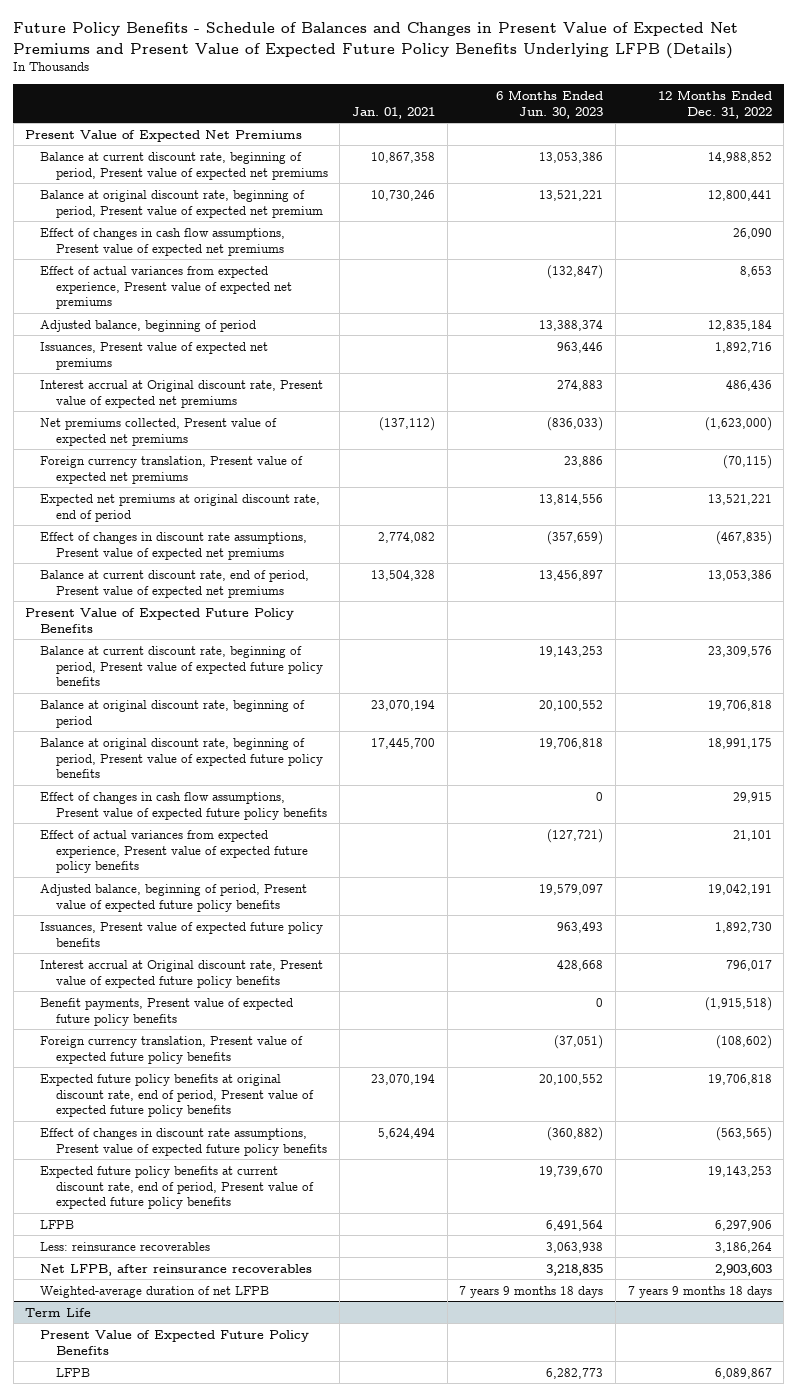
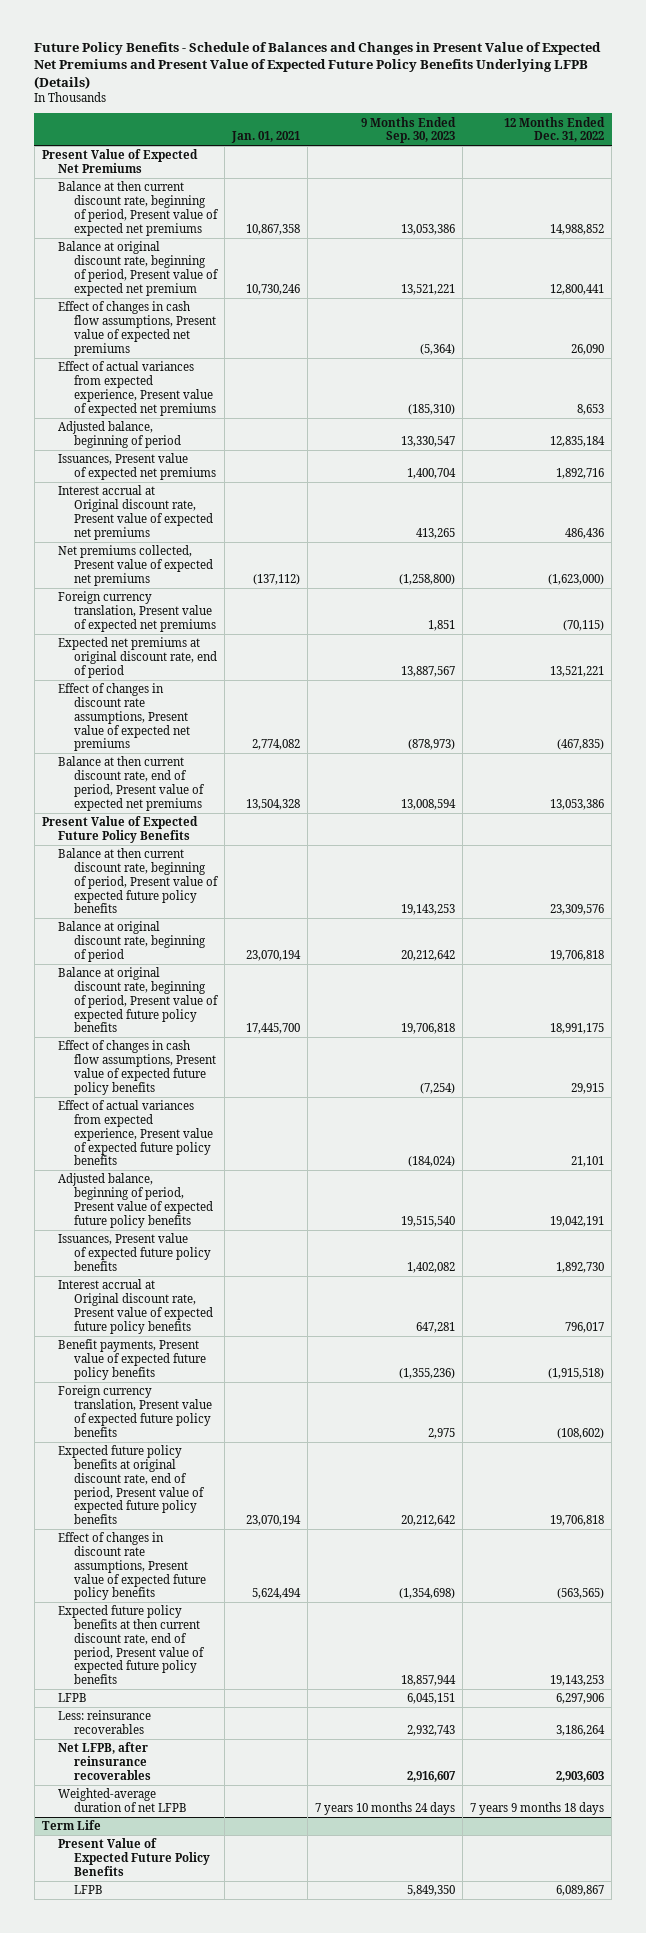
[496,89,604,119] 6 Months Ended Jun. 30, 2023 -> none
none -> [360,116,456,144] 9 Months Ended Sep. 30, 2023
[40,151,328,180] Balance at current discount rate, beginning of period, Present value of expected net premiums -> [57,181,219,236] Balance at then current discount rate, beginning of period, Present value of expected net premiums
[40,569,310,598] Balance at current discount rate, end of period, Present value of expected net premiums -> [57,756,205,811] Balance at then current discount rate, end of period, Present value of expected net premiums
[40,645,323,687] Balance at current discount rate, beginning of period, Present value of expected future policy benefits -> [57,848,219,914] Balance at then current discount rate, beginning of period, Present value of expected future policy benefits
[40,1165,314,1210] Expected future policy benefits at current discount rate, end of period, Present value of expected future policy benefits -> [57,1605,205,1685] Expected future policy benefits at then current discount rate, end of period, Present value of expected future policy benefits

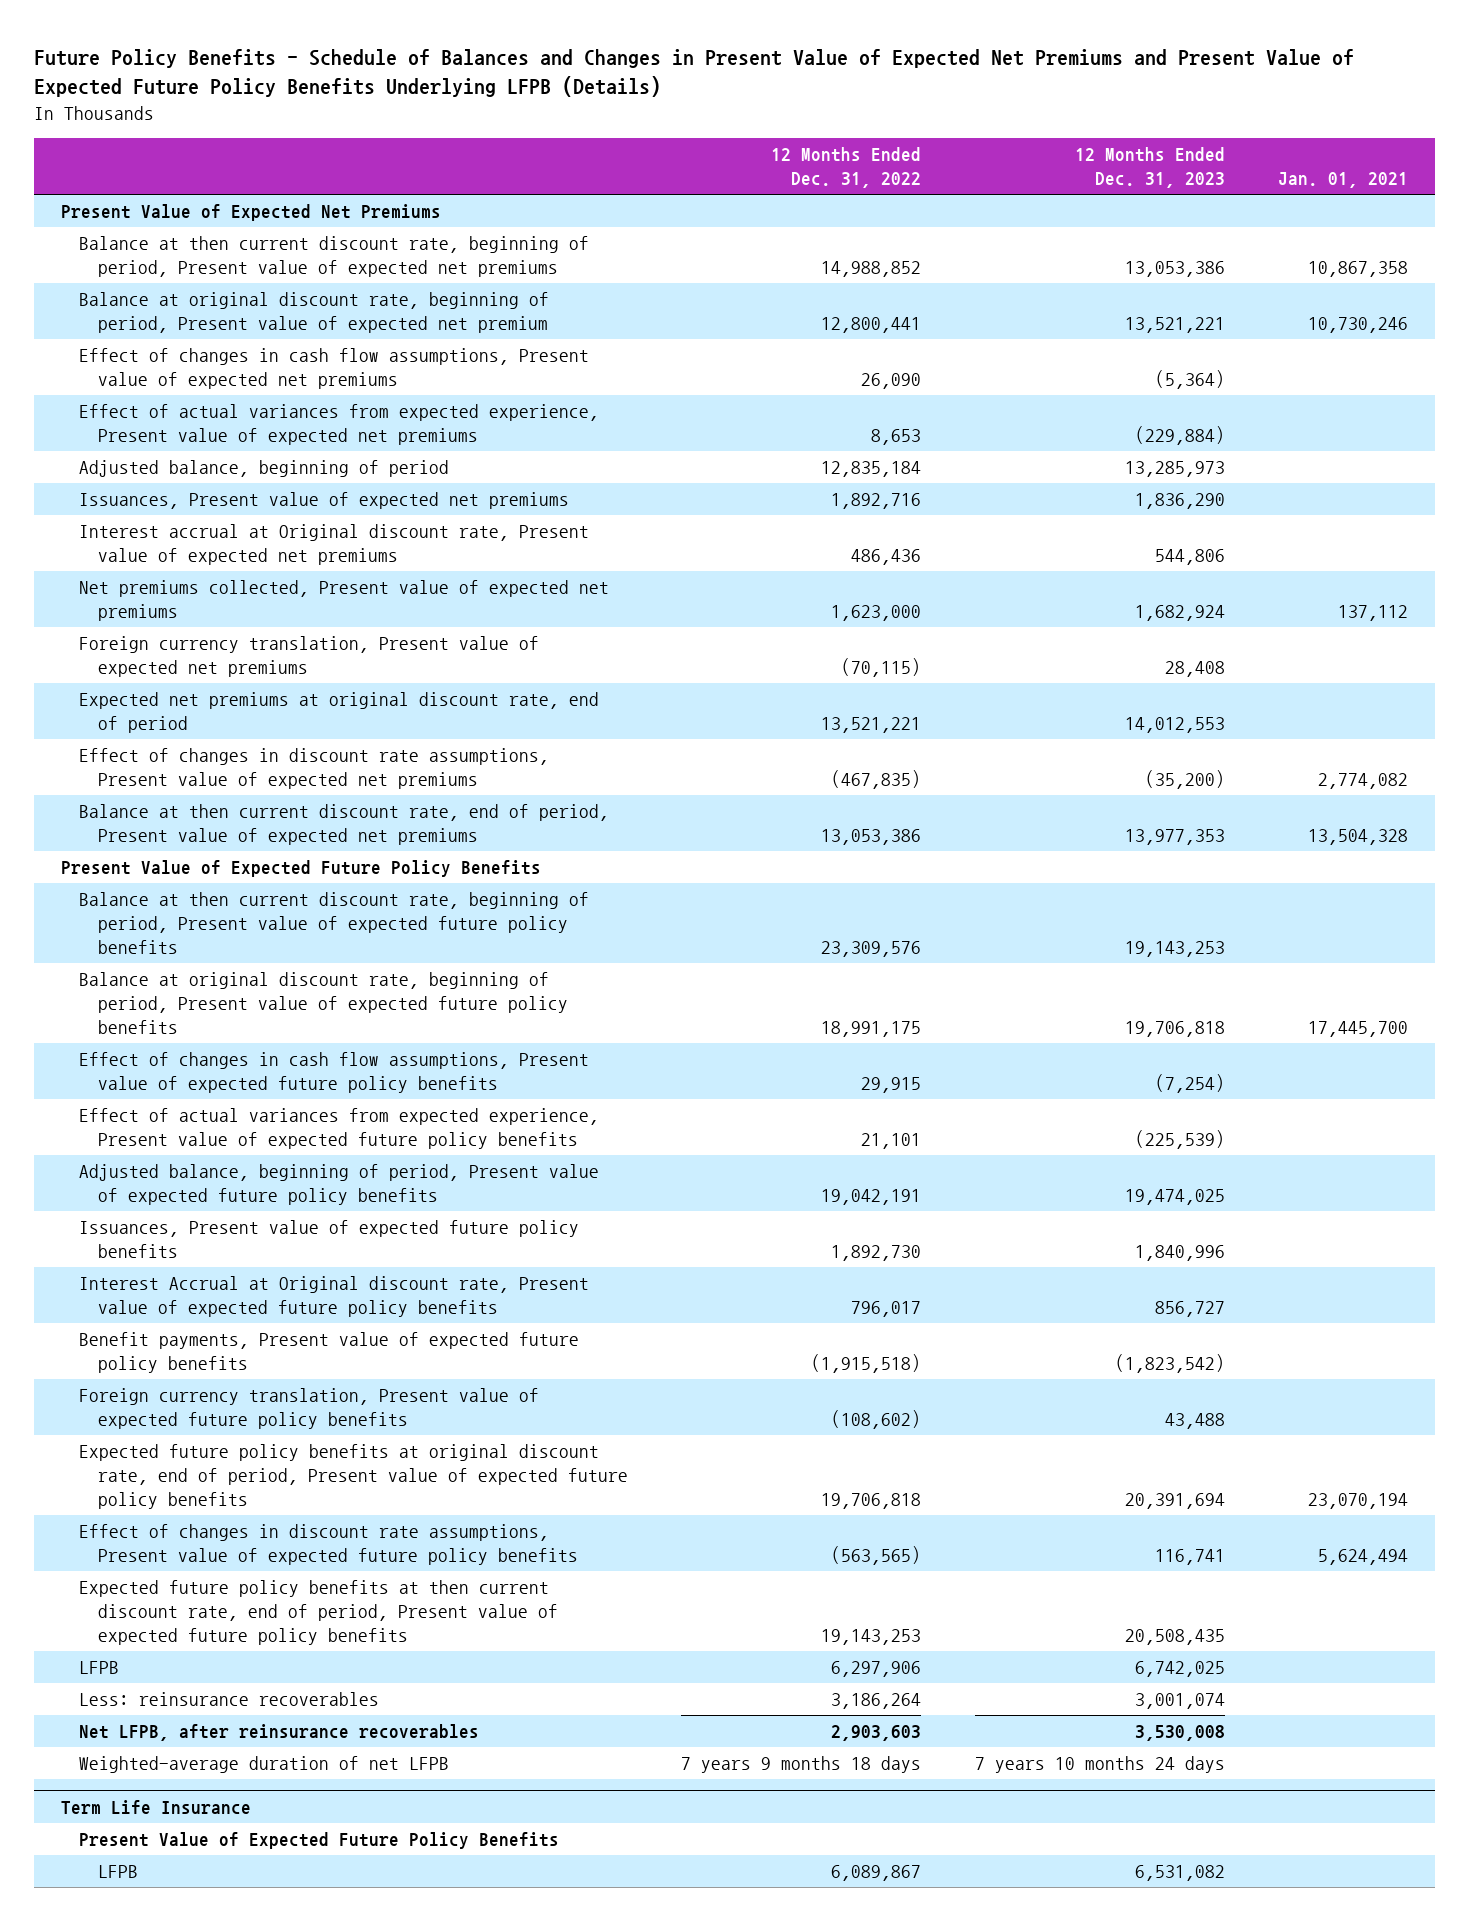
[360,116,456,144] 9 Months Ended Sep. 30, 2023 -> none
none -> [1074,147,1225,189] 12 Months Ended Dec. 31, 2023
[252,573,300,585] (137,112) -> [1338,604,1409,621] 137,112
[548,573,605,585] (1,623,000) -> [831,604,922,621] 1,623,000
[57,921,206,962] Balance at original discount rate, beginning of period -> none
[57,1279,213,1334] Interest accrual at Original discount rate, Present value of expected future policy benefits -> [79,1276,590,1317] Interest Accrual at Original discount rate, Present value of expected future policy benefits
[41,1820,101,1831] Term Life -> [60,1800,251,1816] Term Life Insurance

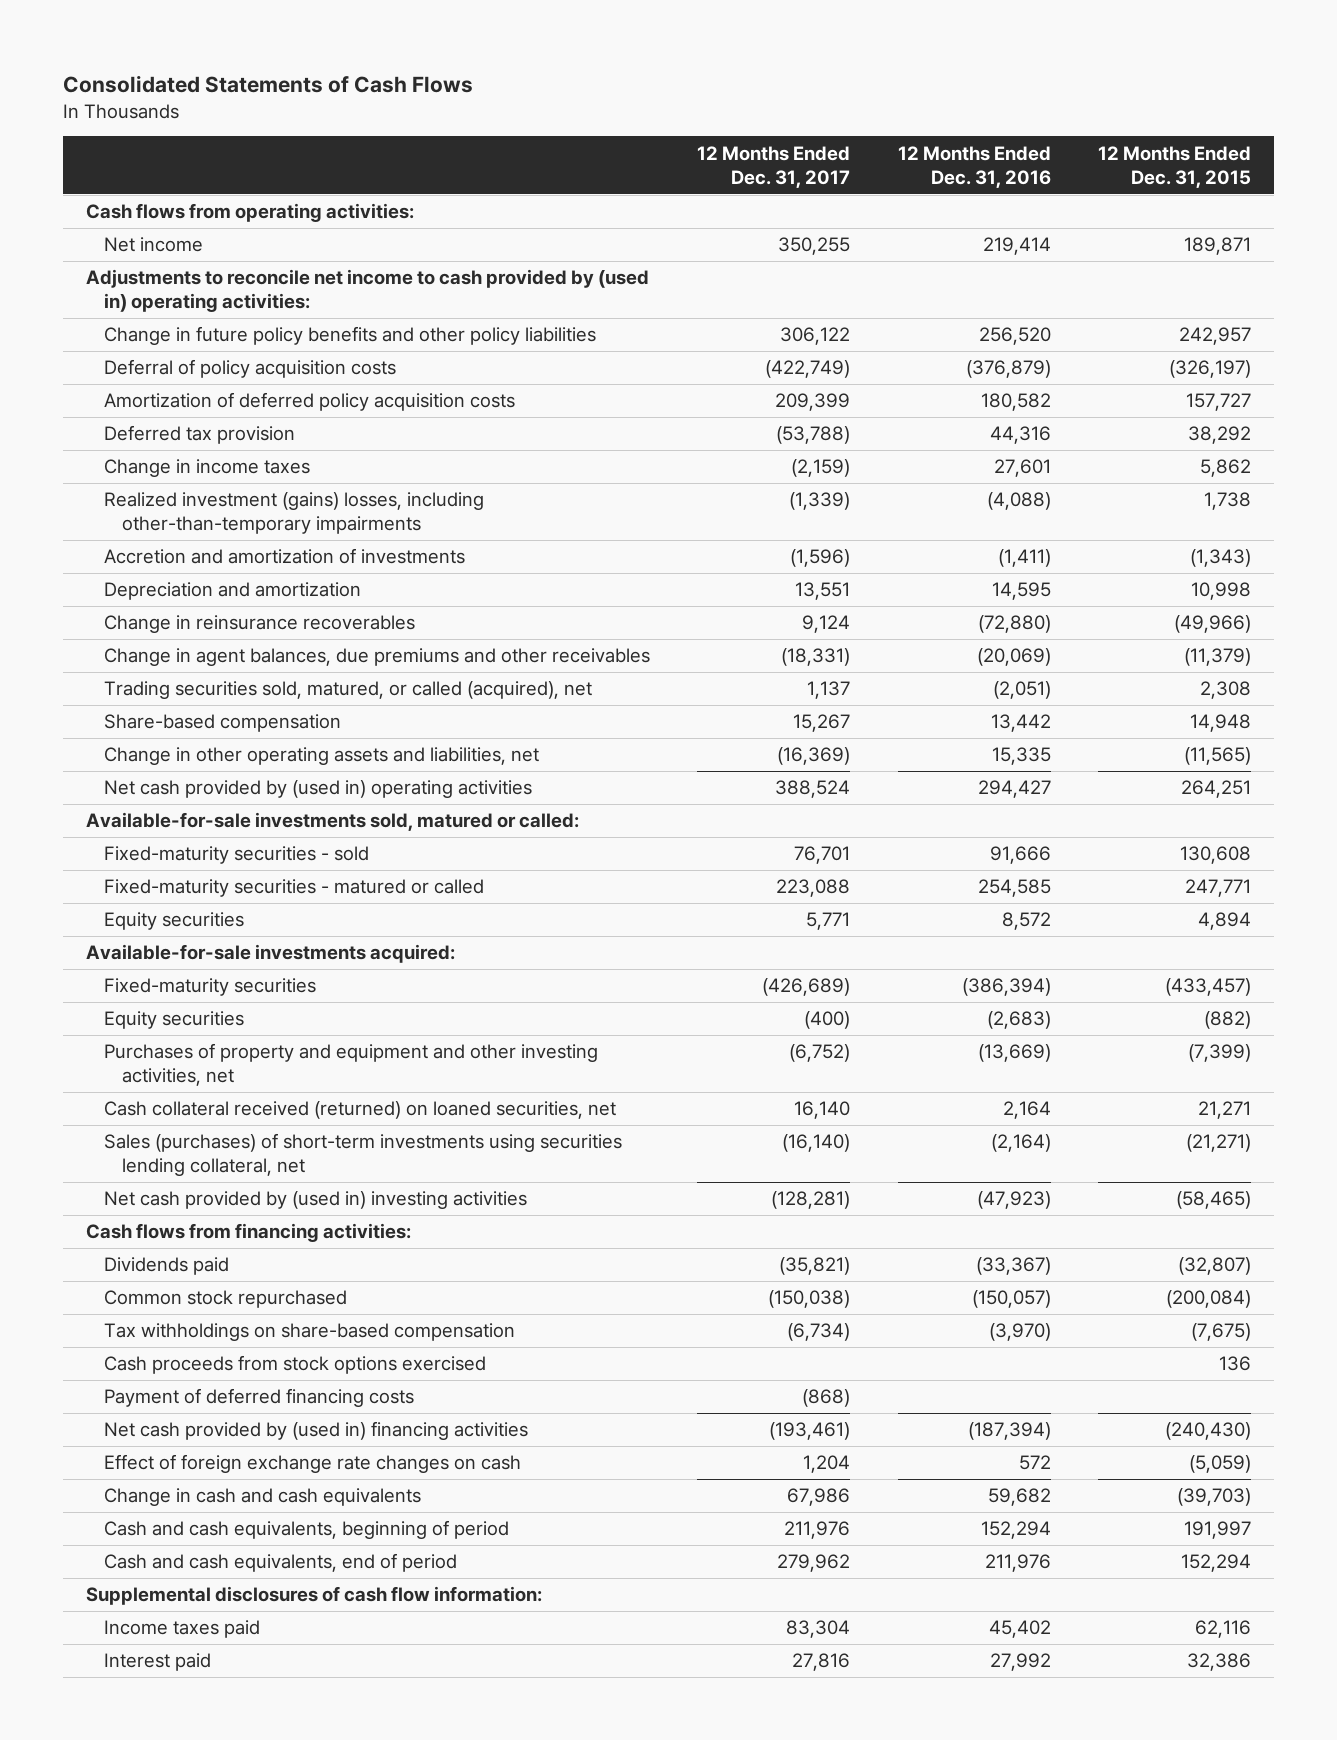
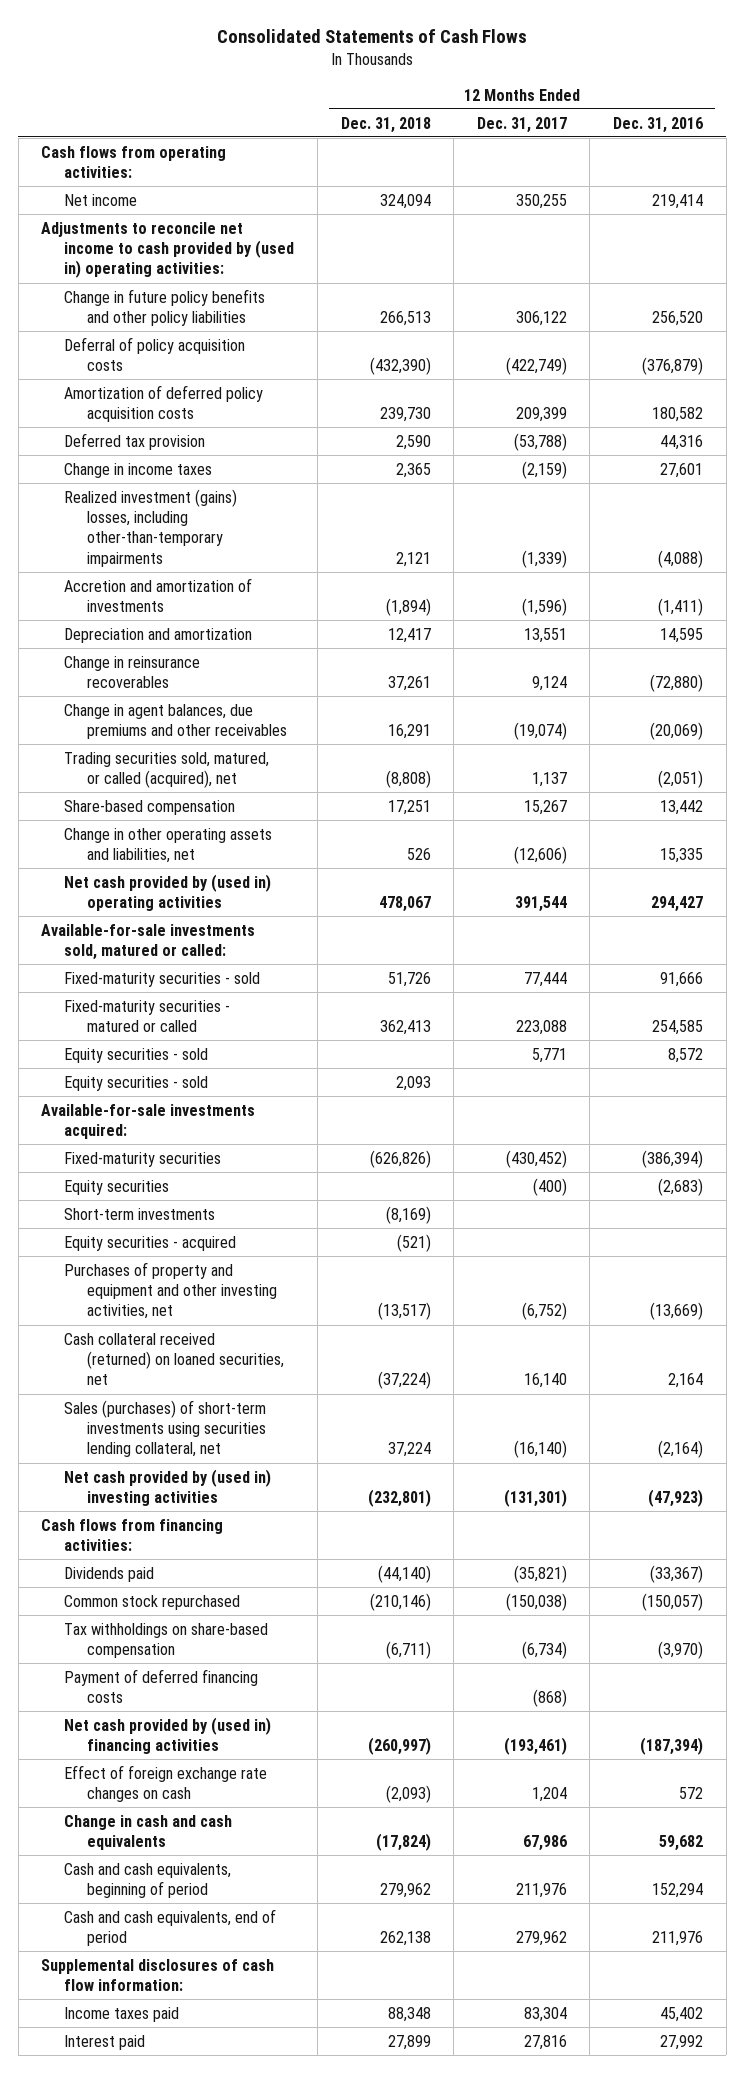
[1097,145,1251,188] 12 Months Ended Dec. 31, 2015 -> none
none -> [340,116,431,133] Dec. 31, 2018
[781,648,851,667] (18,331) -> [513,722,567,741] (19,074)
[777,747,851,766] (16,369) -> [513,846,567,865] (12,606)
[775,780,851,799] 388,524 -> [514,896,567,913] 391,544
[794,846,851,865] 76,701 -> [523,971,567,987] 77,444
[104,912,245,931] Equity securities -> [64,1047,209,1063] Equity securities - sold
none -> [64,1075,209,1091] Equity securities - sold
[762,978,851,997] (426,689) -> [505,1149,567,1168] (430,452)
none -> [64,1207,216,1220] Short-term investments
none -> [64,1235,237,1251] Equity securities - acquired
[771,1191,851,1210] (128,281) -> [503,1489,567,1508] (131,301)
[104,1355,487,1375] Cash proceeds from stock options exercised -> none

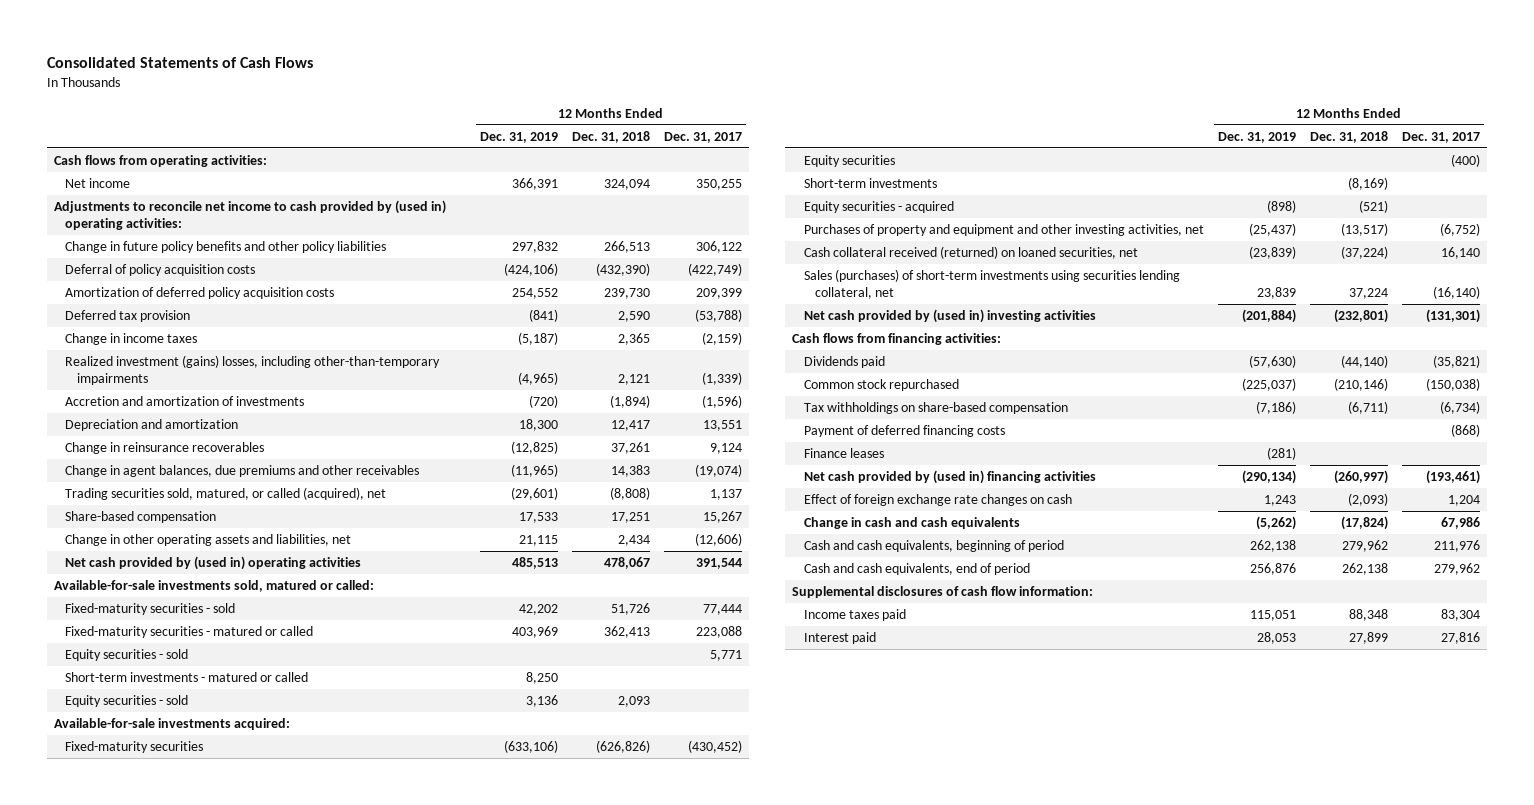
[613,116,704,133] Dec. 31, 2016 -> none
none -> [479,131,558,143] Dec. 31, 2019
[387,724,431,740] 16,291 -> [610,465,650,478] 14,383
[406,848,431,861] 526 -> [617,535,650,547] 2,434
none -> [65,672,309,683] Short-term investments - matured or called
none -> [803,448,884,459] Finance leases

